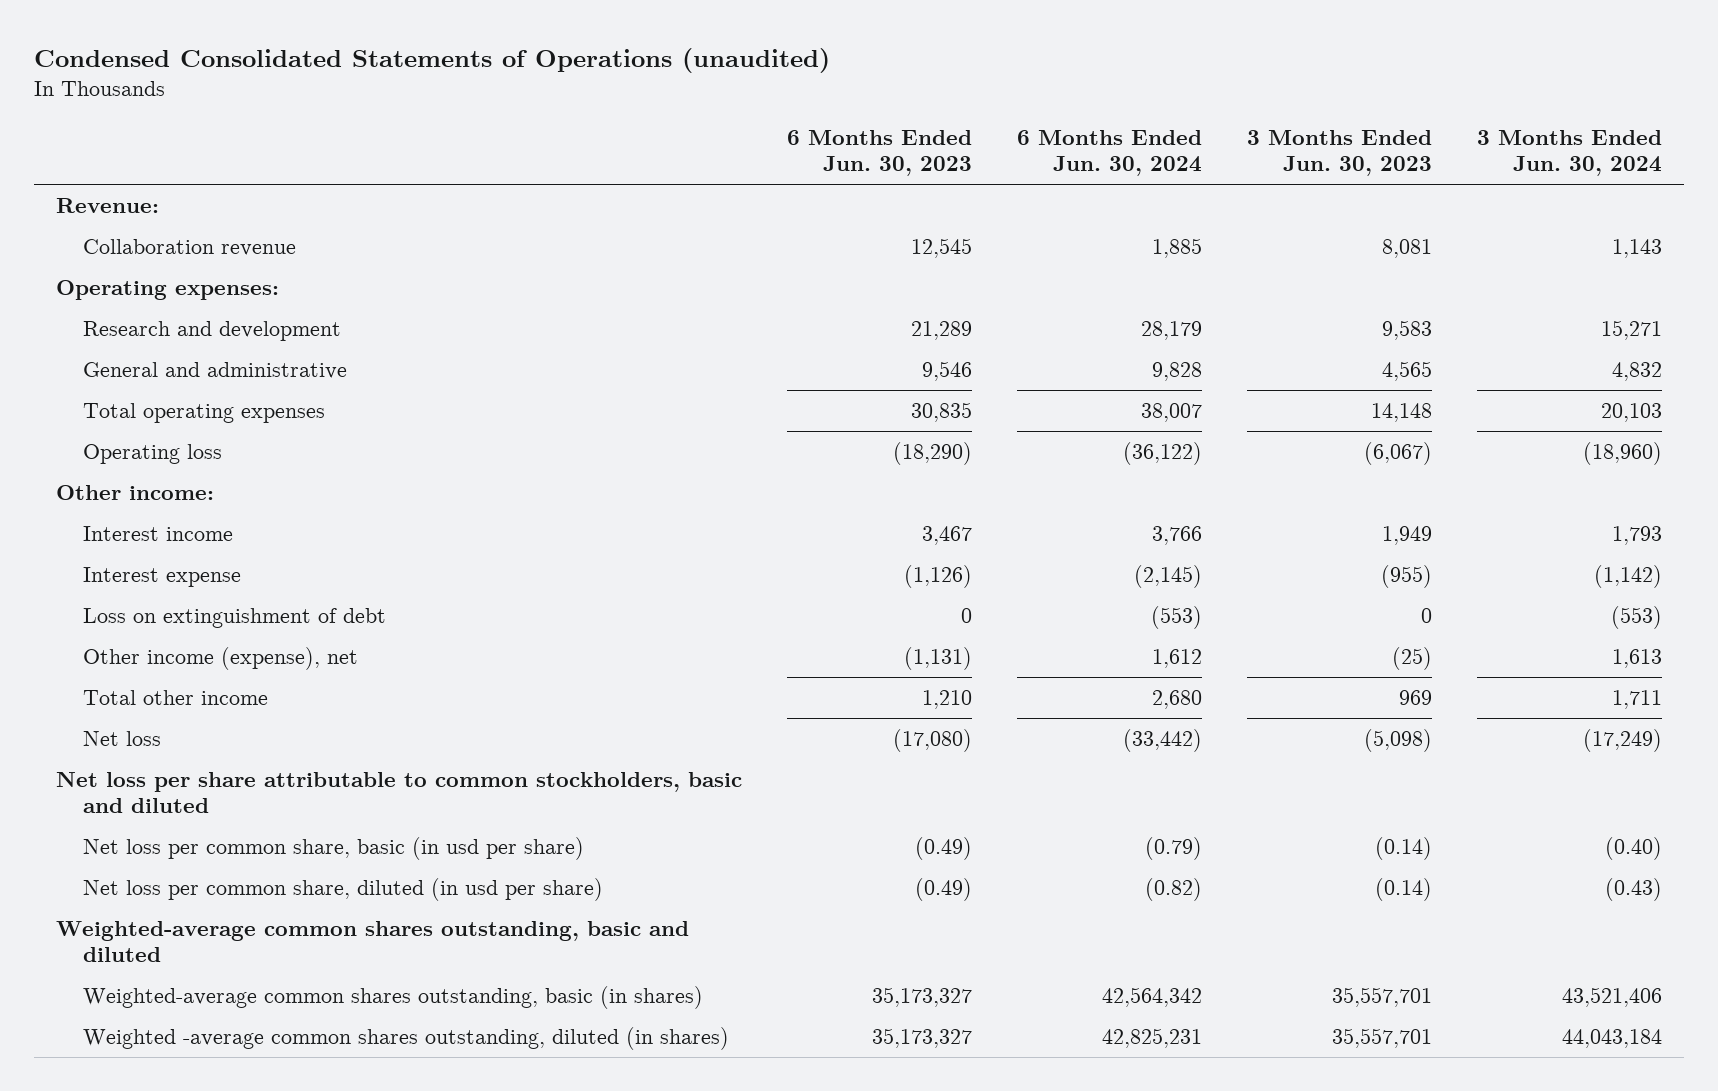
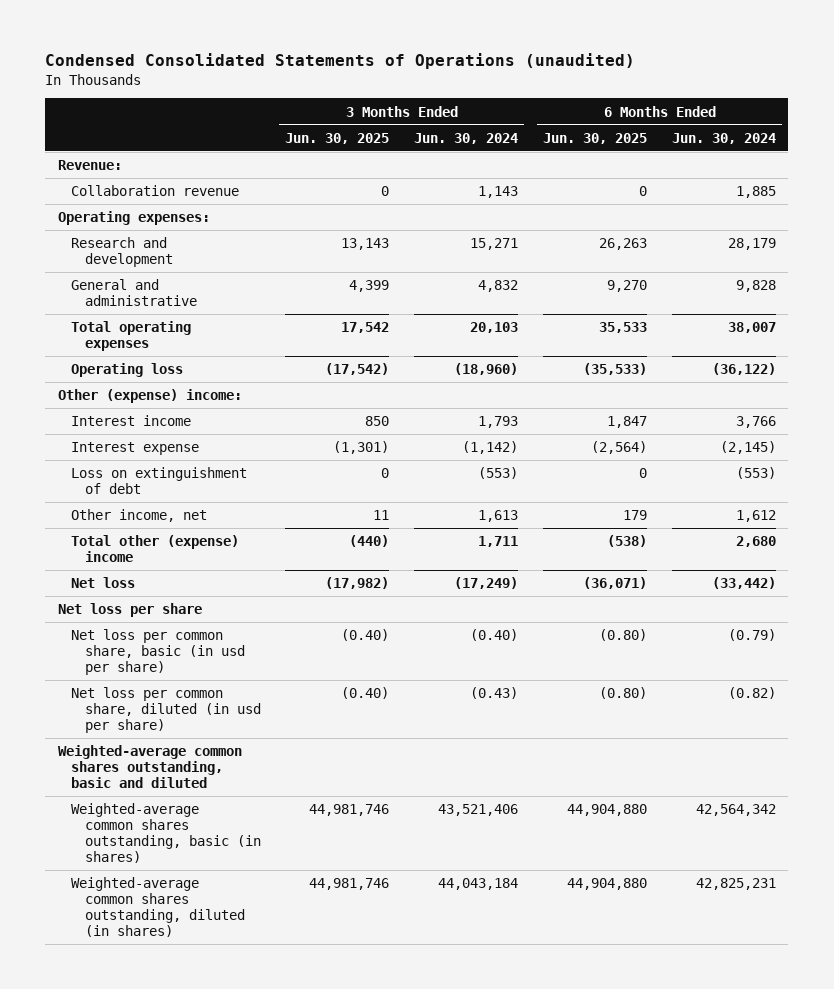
[787,130,973,176] 6 Months Ended Jun. 30, 2023 -> none
[1246,130,1432,176] 3 Months Ended Jun. 30, 2023 -> none
none -> [285,132,390,144] Jun. 30, 2025
none -> [543,132,648,144] Jun. 30, 2025
[56,485,215,501] Other income: -> [57,389,242,404] Other (expense) income:
[83,647,359,671] Other income (expense), net -> [71,509,208,523] Other income, net
[83,690,269,706] Total other income -> [71,535,240,563] Total other (expense) income
[56,772,743,813] Net loss per share attributable to common stockholders, basic and diluted -> [57,603,202,618] Net loss per share
[83,1027,730,1051] Weighted -average common shares outstanding, diluted (in shares) -> [71,877,245,938] Weighted-average common shares outstanding, diluted (in shares)

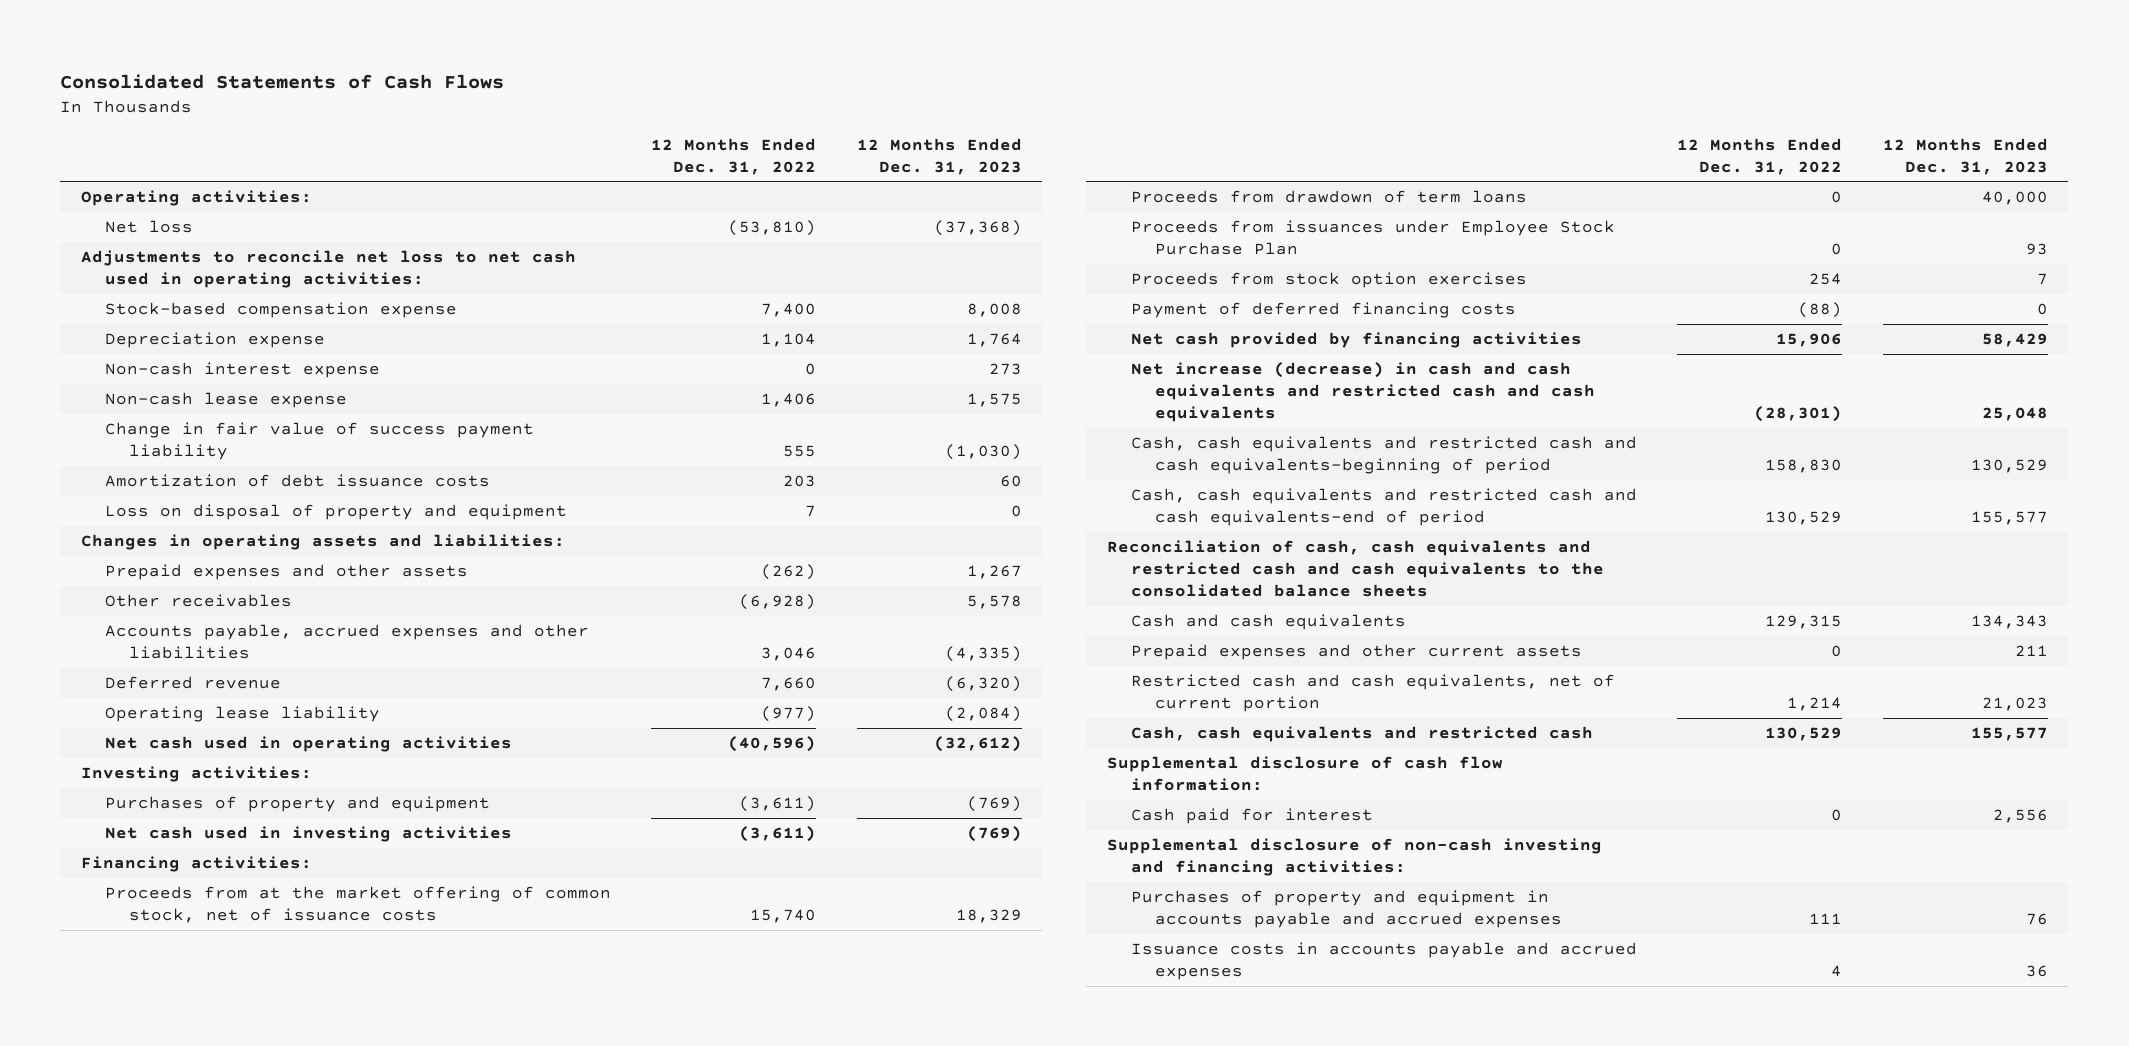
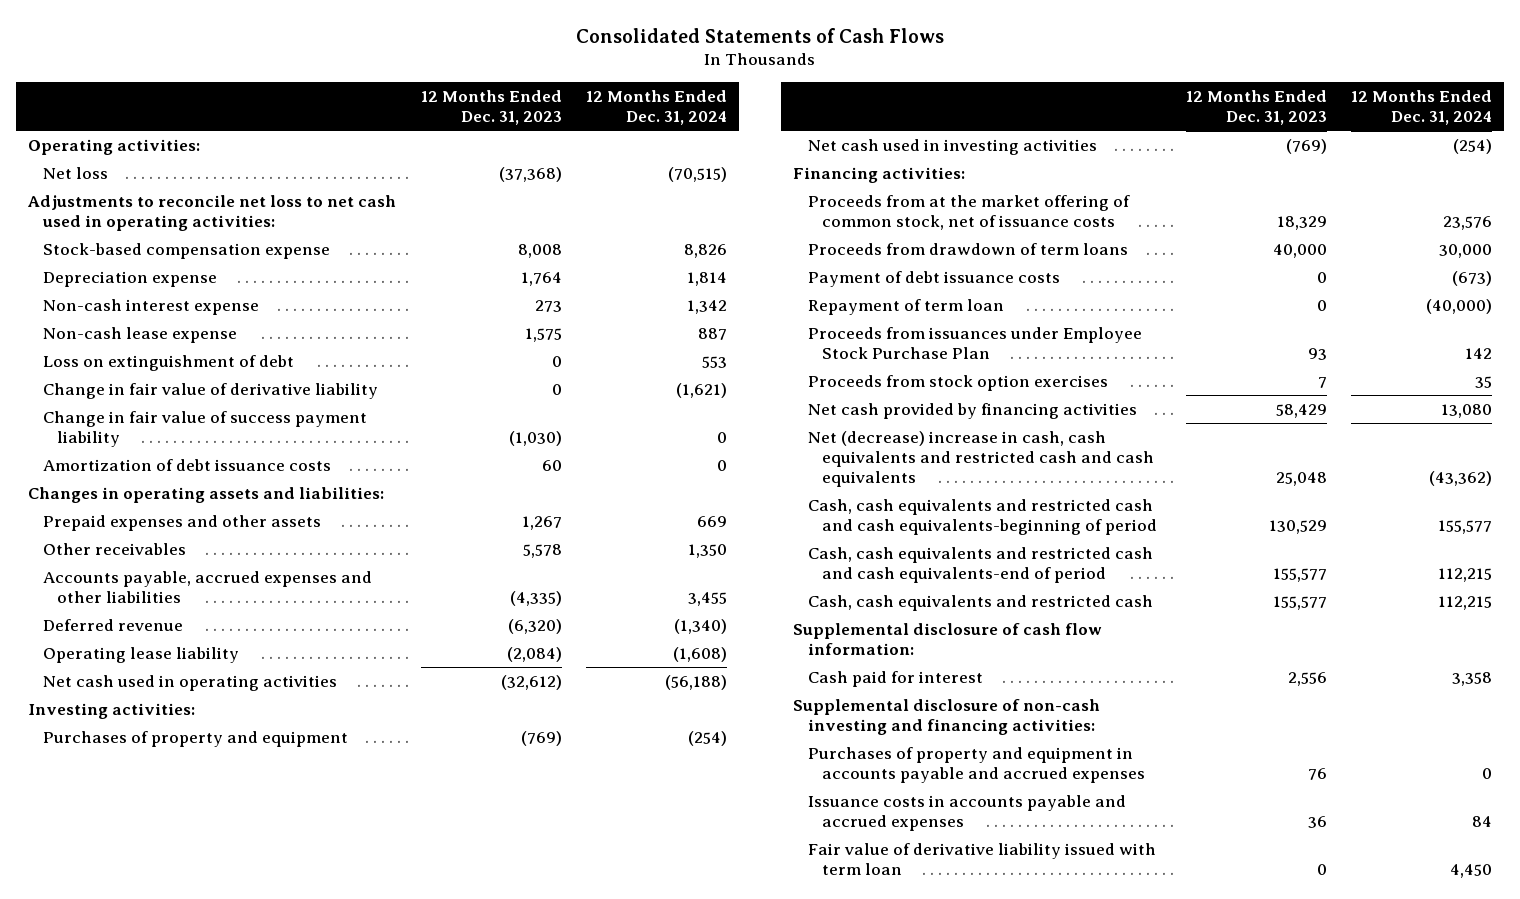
[651,137,817,175] 12 Months Ended Dec. 31, 2022 -> none
none -> [585,89,727,126] 12 Months Ended Dec. 31, 2024
none -> [42,354,294,371] Loss on extinguishment of debt
none -> [42,382,378,399] Change in fair value of derivative liability
[104,504,567,521] Loss on disposal of property and equipment -> none
none -> [807,270,1060,287] Payment of debt issuance costs
none -> [807,298,1004,315] Repayment of term loan
[1130,302,1516,319] Payment of deferred financing costs -> none
[1130,362,1595,423] Net increase (decrease) in cash and cash equivalents and restricted cash and cash equivalents -> [807,430,1155,488] Net (decrease) increase in cash, cash equivalents and restricted cash and cash equivalents
[1106,540,1604,598] Reconciliation of cash, cash equivalents and restricted cash and cash equivalents to the consolidated balance sheets -> none
[1130,614,1406,631] Cash and cash equivalents -> none
[1130,644,1582,661] Prepaid expenses and other current assets -> none
[1130,674,1615,713] Restricted cash and cash equivalents, net of current portion -> none
none -> [807,842,1156,875] Fair value of derivative liability issued with term loan

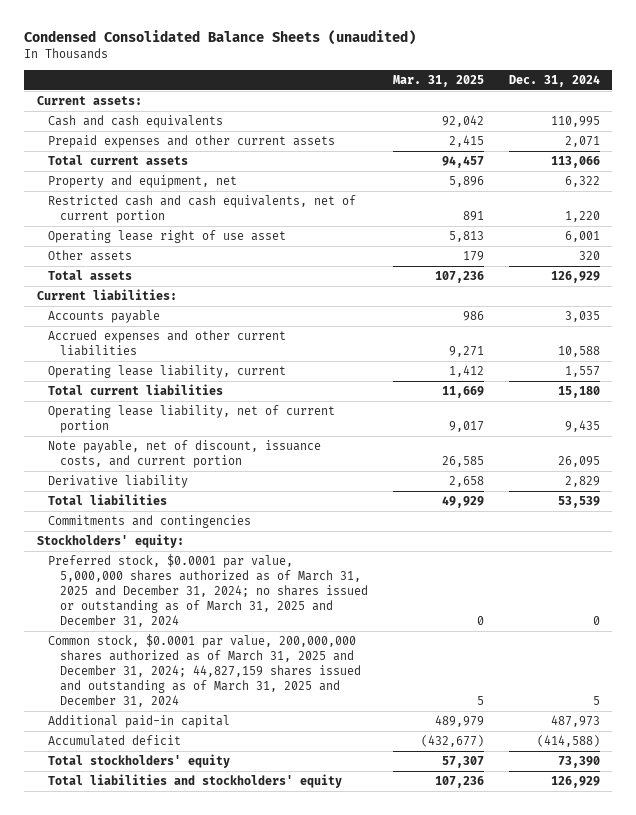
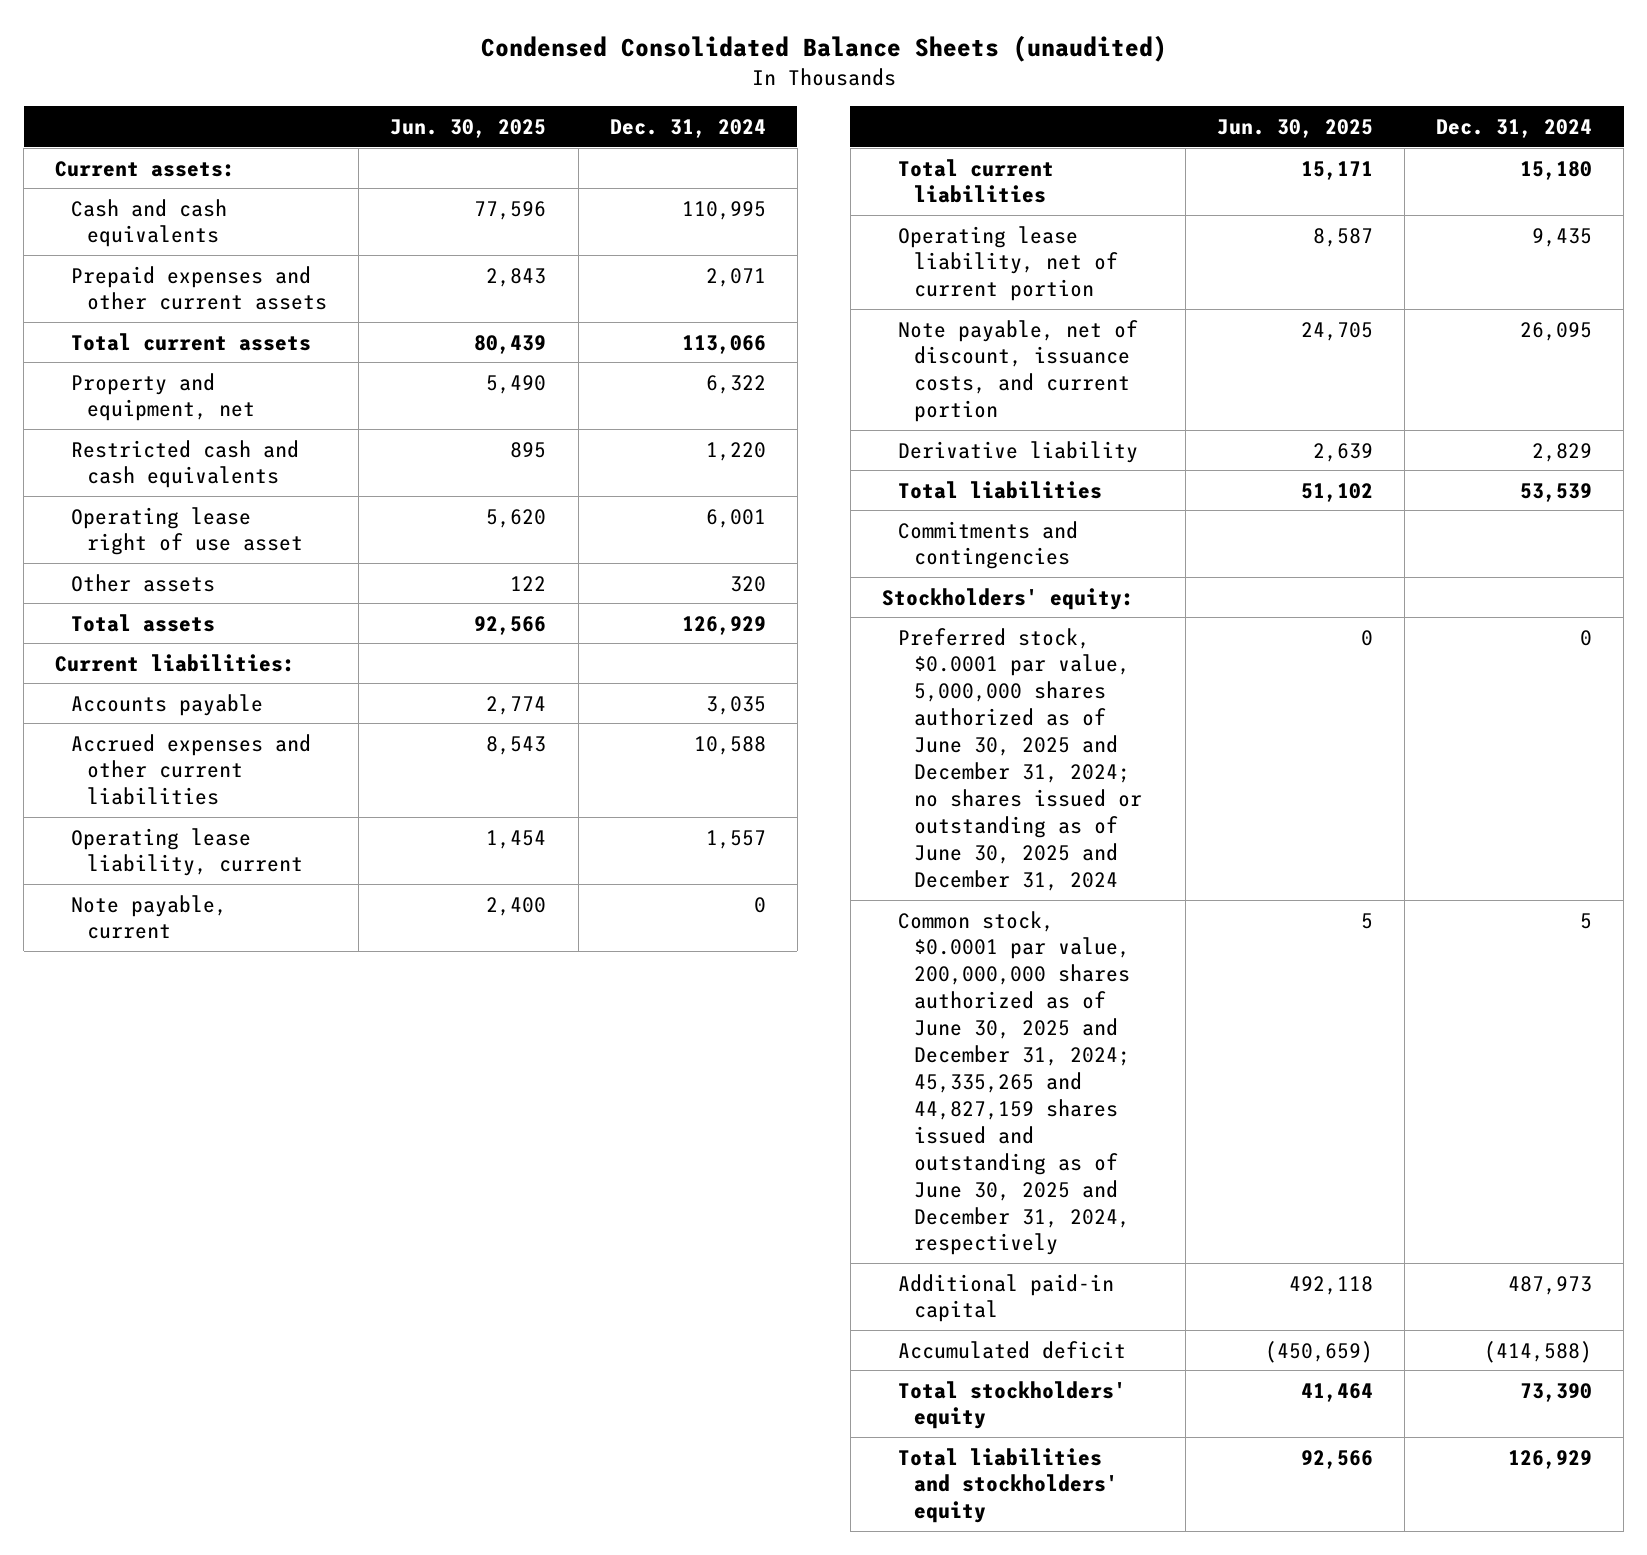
[392,74,484,87] Mar. 31, 2025 -> none
none -> [390,118,547,138] Jun. 30, 2025
[48,195,357,224] Restricted cash and cash equivalents, net of current portion -> [71,439,300,489] Restricted cash and cash equivalents
none -> [71,894,228,940] Note payable, current
[48,554,369,627] Preferred stock, $0.0001 par value, 5,000,000 shares authorized as of March 31, 2025 and December 31, 2024; no shares issued or outstanding as of March 31, 2025 and December 31, 2024 -> [897,627,1142,891] Preferred stock, $0.0001 par value, 5,000,000 shares authorized as of June 30, 2025 and December 31, 2024; no shares issued or outstanding as of June 30, 2025 and December 31, 2024
[48,634,362,707] Common stock, $0.0001 par value, 200,000,000 shares authorized as of March 31, 2025 and December 31, 2024; 44,827,159 shares issued and outstanding as of March 31, 2025 and December 31, 2024 -> [897,910,1130,1256] Common stock, $0.0001 par value, 200,000,000 shares authorized as of June 30, 2025 and December 31, 2024; 45,335,265 and 44,827,159 shares issued and outstanding as of June 30, 2025 and December 31, 2024, respectively

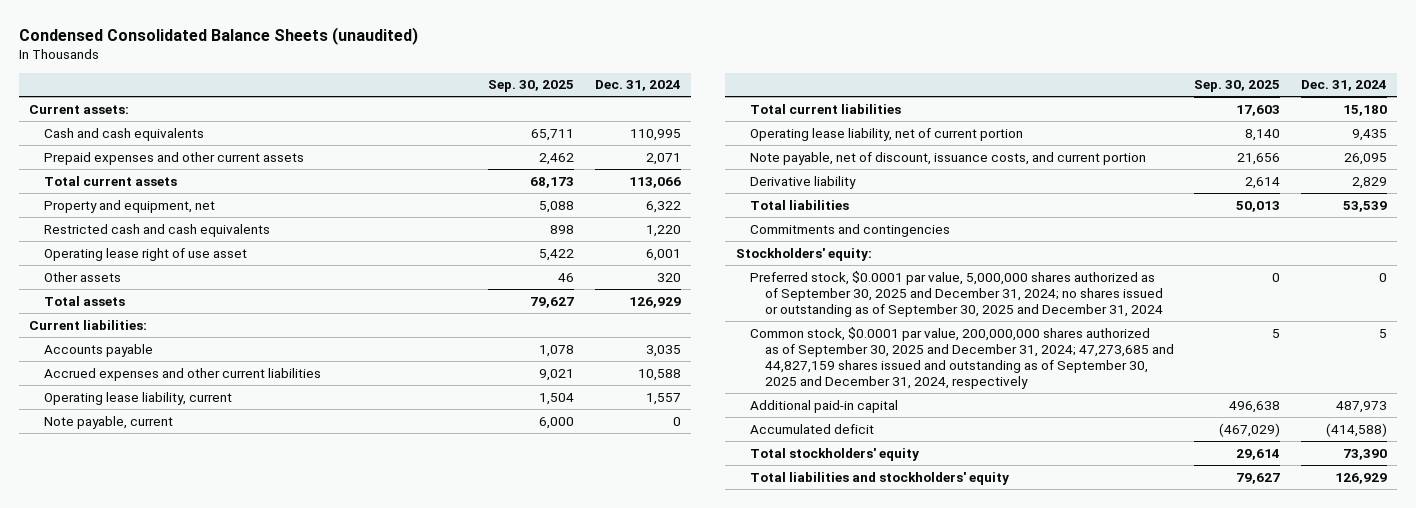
[390,118,547,138] Jun. 30, 2025 -> none
none -> [488,80,575,93] Sep. 30, 2025
[897,627,1142,891] Preferred stock, $0.0001 par value, 5,000,000 shares authorized as of June 30, 2025 and December 31, 2024; no shares issued or outstanding as of June 30, 2025 and December 31, 2024 -> [750,270,1163,317] Preferred stock, $0.0001 par value, 5,000,000 shares authorized as of September 30, 2025 and December 31, 2024; no shares issued or outstanding as of September 30, 2025 and December 31, 2024
[897,910,1130,1256] Common stock, $0.0001 par value, 200,000,000 shares authorized as of June 30, 2025 and December 31, 2024; 45,335,265 and 44,827,159 shares issued and outstanding as of June 30, 2025 and December 31, 2024, respectively -> [750,326,1174,389] Common stock, $0.0001 par value, 200,000,000 shares authorized as of September 30, 2025 and December 31, 2024; 47,273,685 and 44,827,159 shares issued and outstanding as of September 30, 2025 and December 31, 2024, respectively

